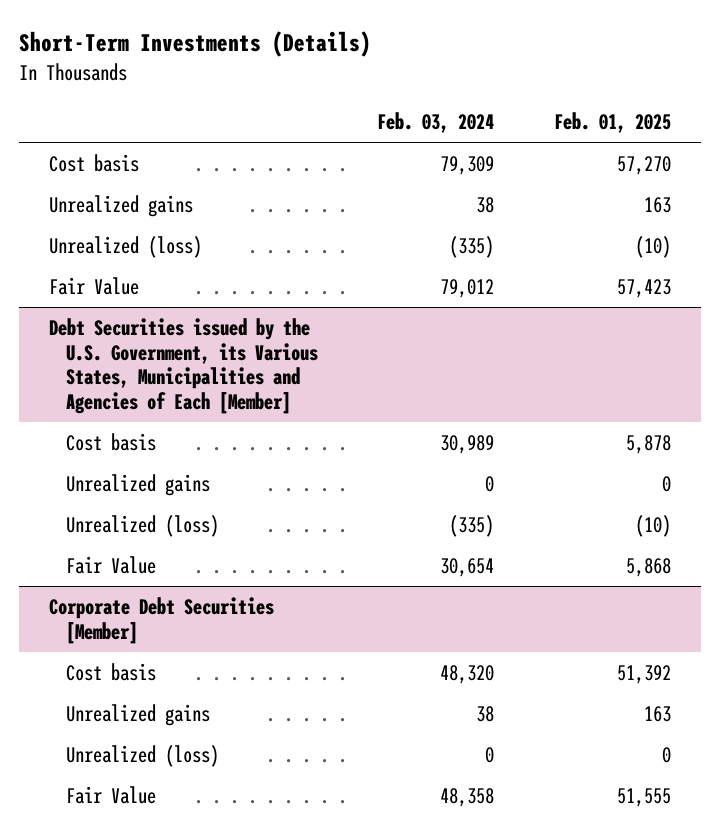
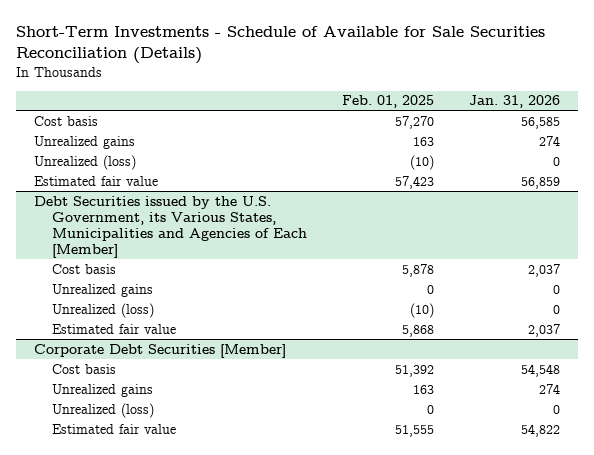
[18,31,371,58] Short-Term Investments (Details) -> [15,26,545,65] Short-Term Investments - Schedule of Available for Sale Securities Reconciliation (Details)
[377,111,495,133] Feb. 03, 2024 -> none
none -> [469,95,561,109] Jan. 31, 2026
[48,277,139,296] Fair Value -> [33,175,158,186] Estimated fair value
[65,556,156,575] Fair Value -> [51,323,176,334] Estimated fair value
[65,786,156,805] Fair Value -> [51,423,176,434] Estimated fair value

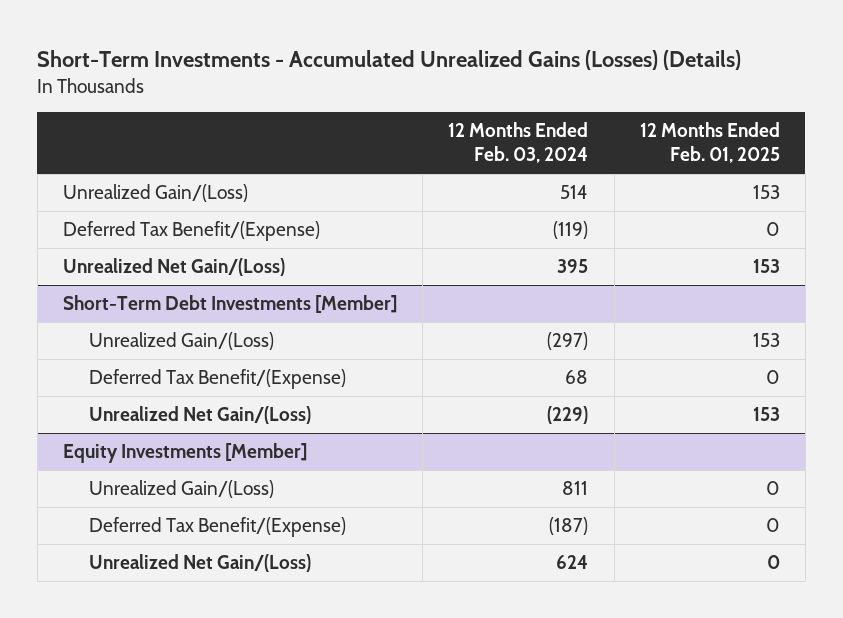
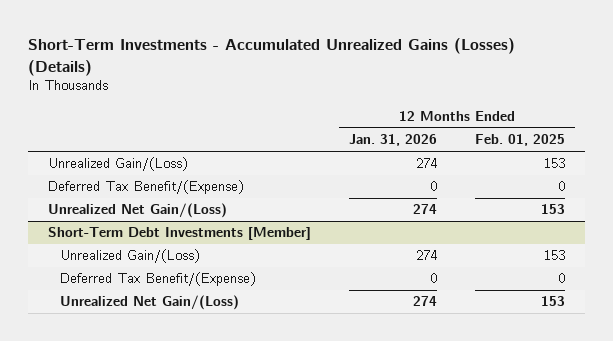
[448,122,589,164] 12 Months Ended Feb. 03, 2024 -> none
none -> [348,134,437,147] Jan. 31, 2026
[62,443,307,464] Equity Investments [Member] -> none
[89,480,275,499] Unrealized Gain/(Loss) -> none
[89,517,347,538] Deferred Tax Benefit/(Expense) -> none
[89,554,312,573] Unrealized Net Gain/(Loss) -> none

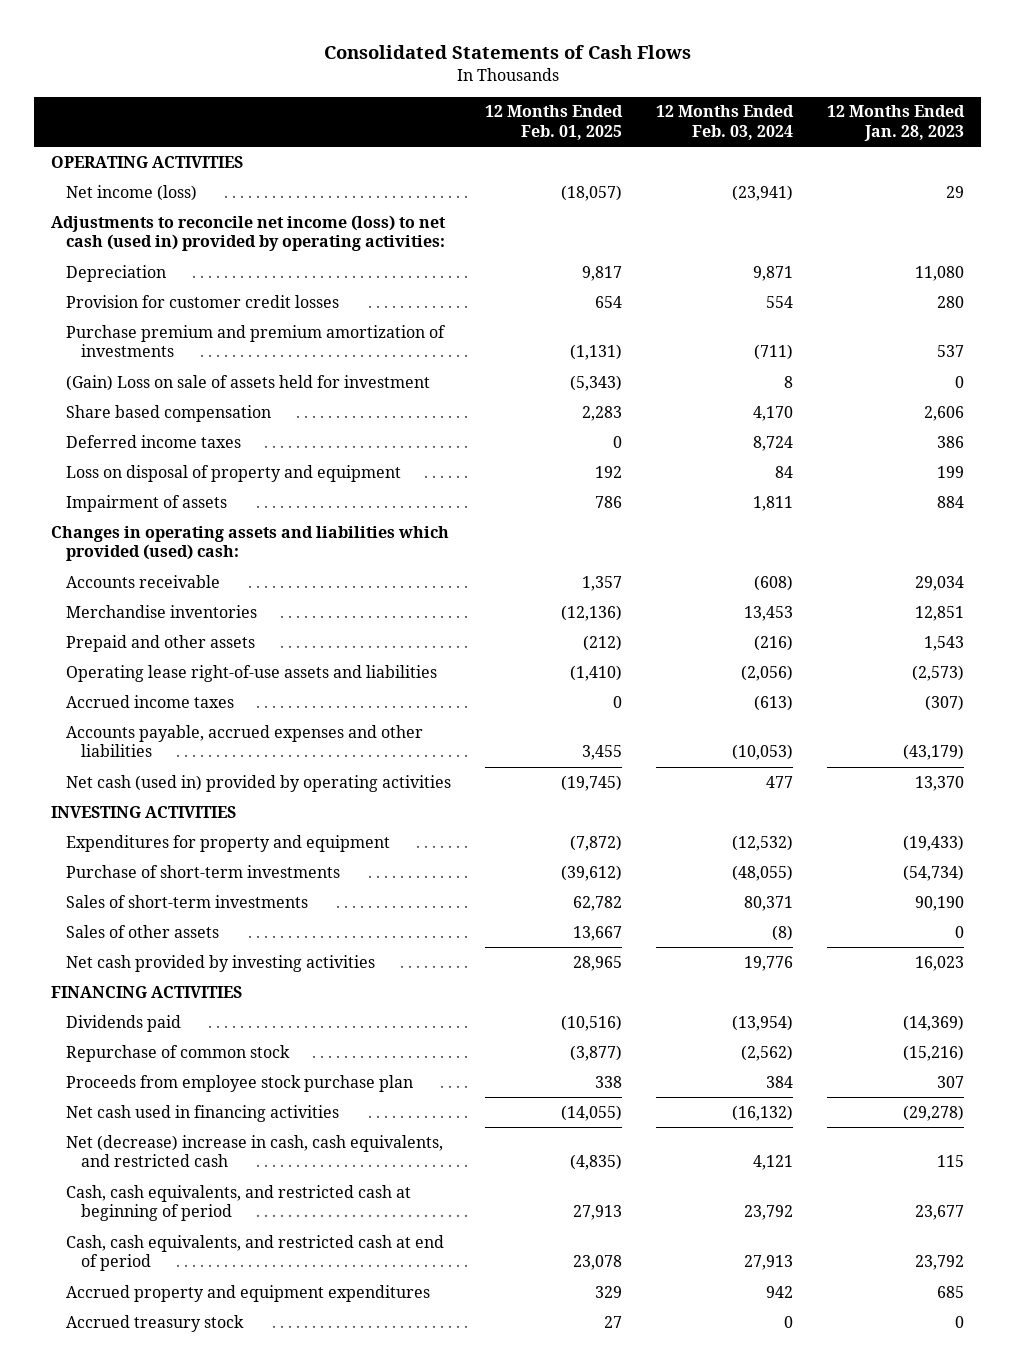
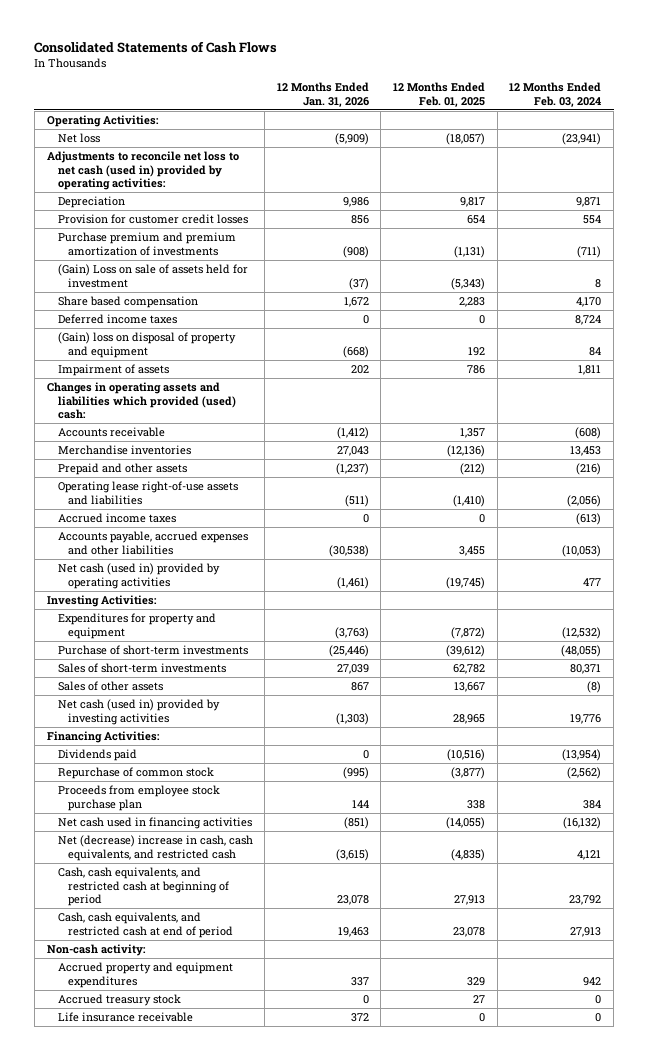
[827,105,966,141] 12 Months Ended Jan. 28, 2023 -> none
none -> [276,82,369,107] 12 Months Ended Jan. 31, 2026
[51,155,244,168] OPERATING ACTIVITIES -> [46,115,159,128] Operating Activities:
[65,184,197,201] Net income (loss) -> [57,133,100,144] Net loss
[51,214,447,252] Adjustments to reconcile net income (loss) to net cash (used in) provided by operating activities: -> [46,151,239,191] Adjustments to reconcile net loss to net cash (used in) provided by operating activities:
[65,464,401,482] Loss on disposal of property and equipment -> [57,332,236,358] (Gain) loss on disposal of property and equipment
[51,805,237,818] INVESTING ACTIVITIES -> [46,595,157,608] Investing Activities:
[65,954,375,972] Net cash provided by investing activities -> [57,699,220,725] Net cash (used in) provided by investing activities
[51,985,243,998] FINANCING ACTIVITIES -> [46,731,160,744] Financing Activities:
none -> [46,944,146,957] Non-cash activity:
none -> [57,1012,193,1023] Life insurance receivable

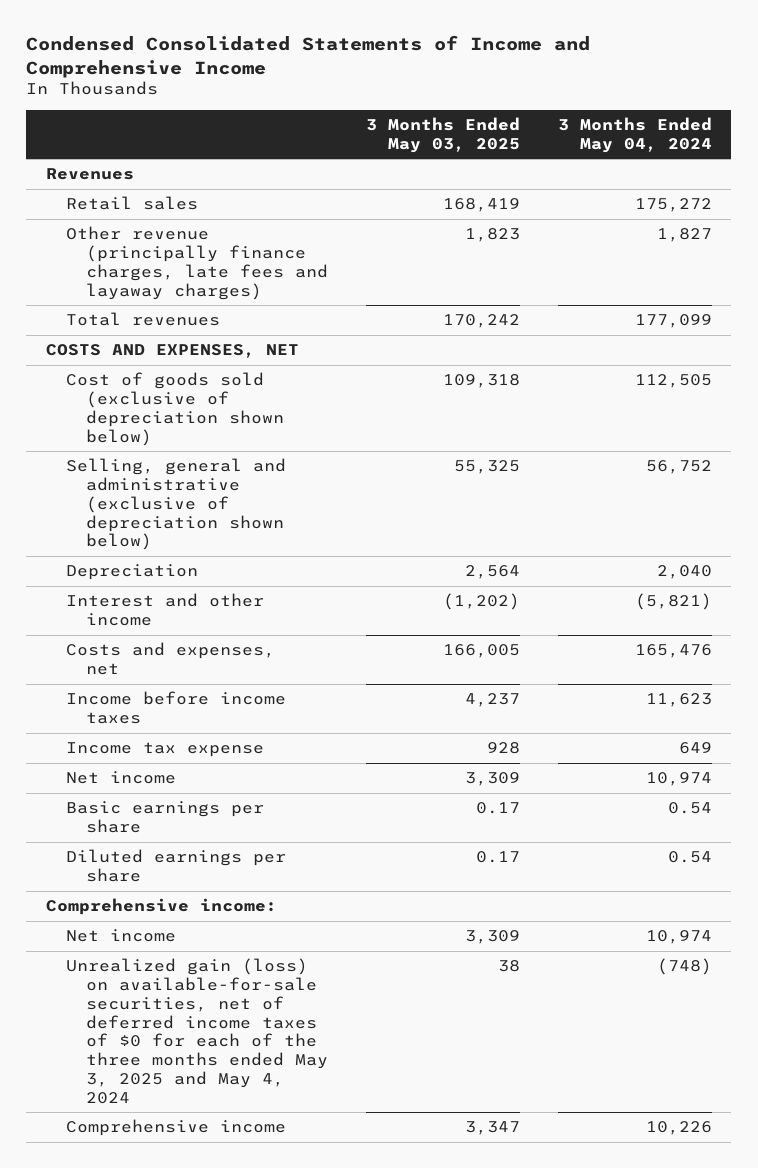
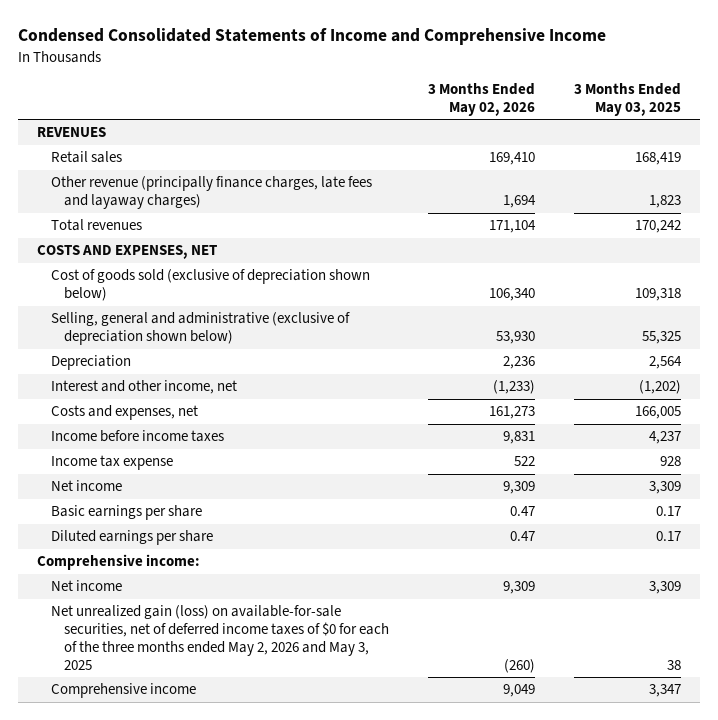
[558,116,713,153] 3 Months Ended May 04, 2024 -> none
none -> [428,82,536,116] 3 Months Ended May 02, 2026
[45,168,134,181] Revenues -> [37,127,107,138] REVENUES
[65,593,264,627] Interest and other income -> [50,380,237,395] Interest and other income, net
[65,958,328,1104] Unrealized gain (loss) on available-for-sale securities, net of deferred income taxes of $0 for each of the three months ended May 3, 2025 and May 4, 2024 -> [50,605,390,670] Net unrealized gain (loss) on available-for-sale securities, net of deferred income taxes of $0 for each of the three months ended May 2, 2026 and May 3, 2025

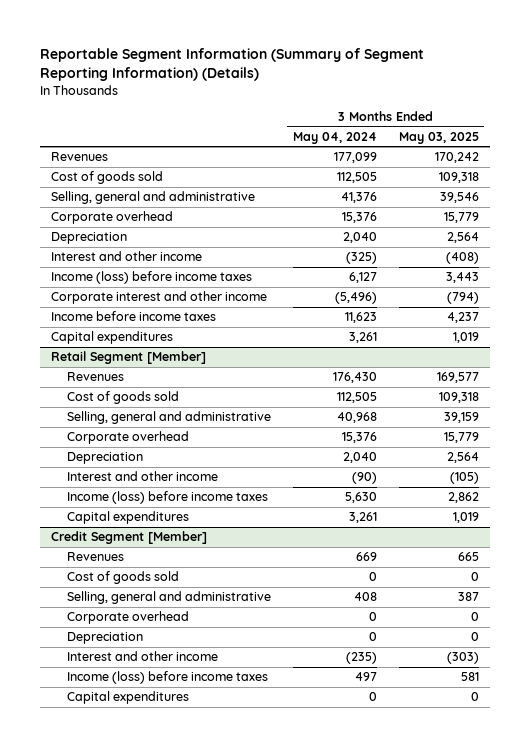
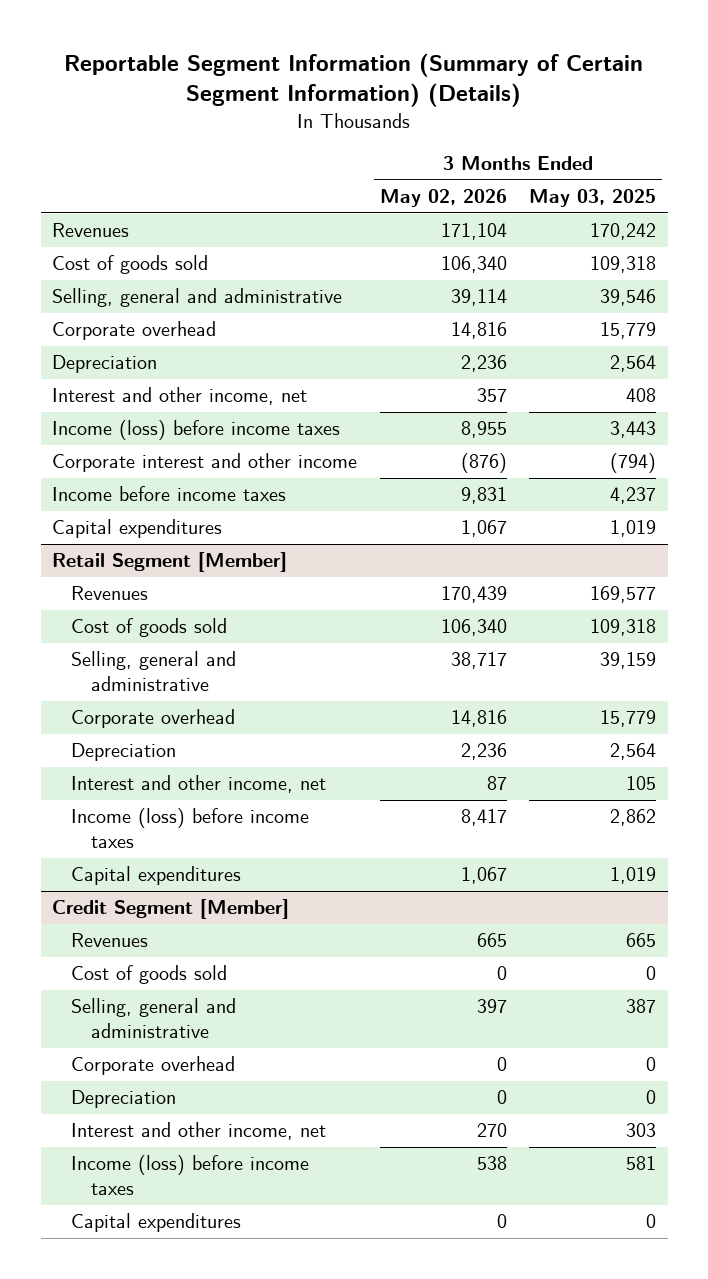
[39,47,424,82] Reportable Segment Information (Summary of Segment Reporting Information) (Details) -> [64,52,644,108] Reportable Segment Information (Summary of Certain Segment Information) (Details)
[292,132,377,145] May 04, 2024 -> none
none -> [379,189,507,208] May 02, 2026
[50,251,202,262] Interest and other income -> [51,387,307,406] Interest and other income, net
[445,252,479,265] (408) -> [626,388,657,403] 408
[66,471,218,482] Interest and other income -> [71,775,327,794] Interest and other income, net
[449,472,479,485] (105) -> [626,776,657,791] 105
[66,651,218,662] Interest and other income -> [71,1122,327,1141] Interest and other income, net
[446,652,479,665] (303) -> [626,1123,657,1138] 303

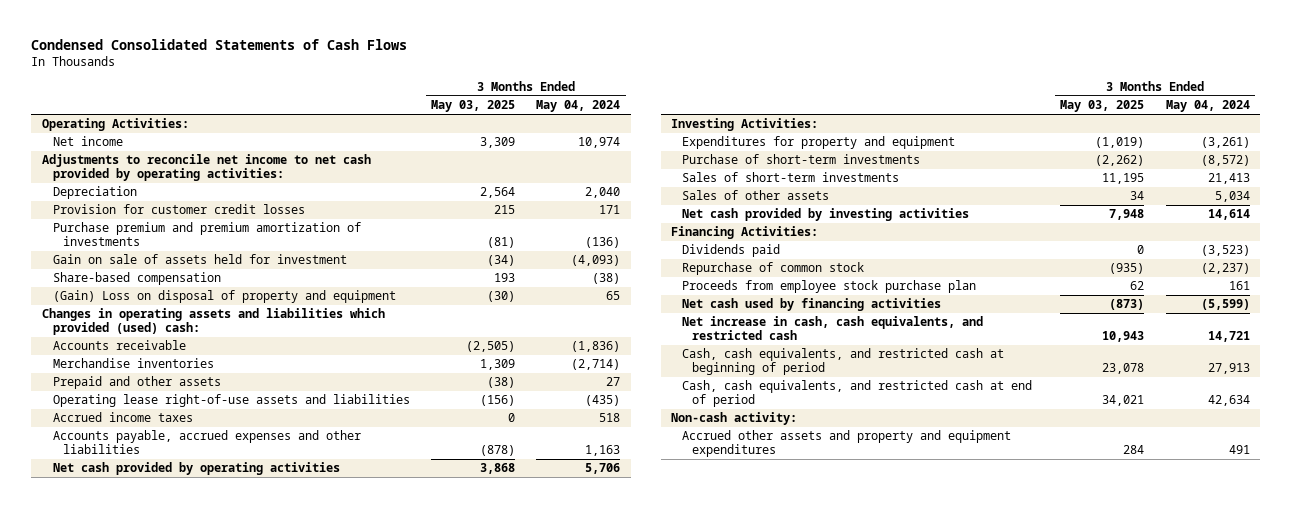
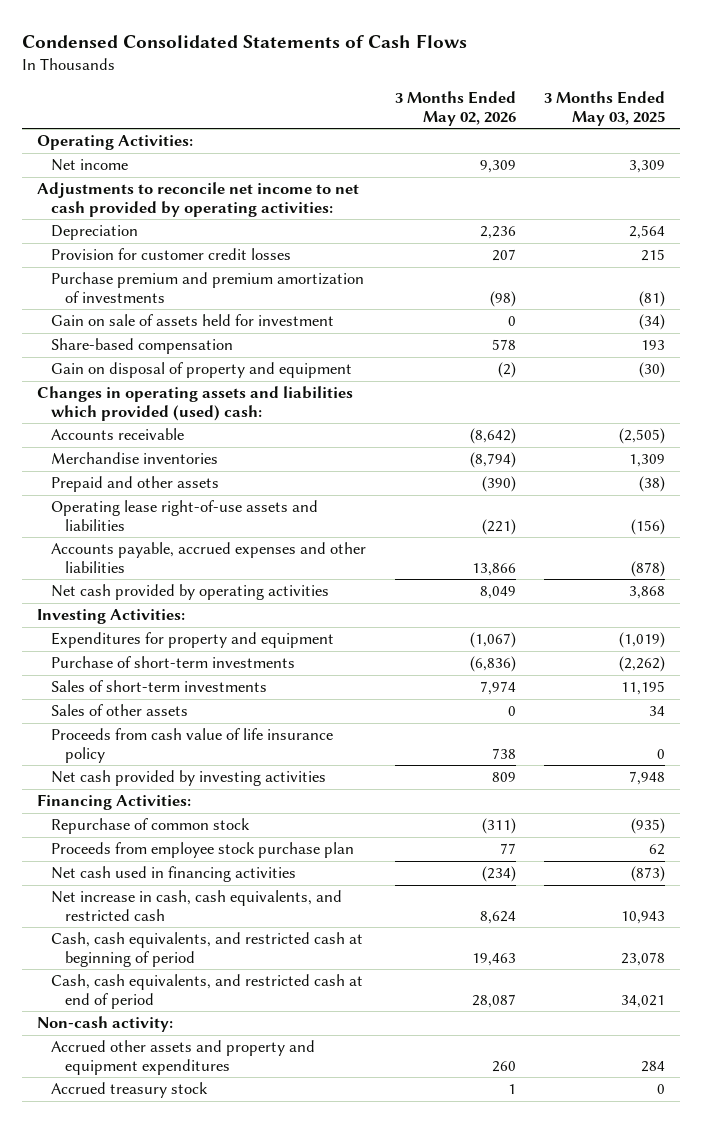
[536,100,621,113] May 04, 2024 -> none
none -> [394,91,516,127] 3 Months Ended May 02, 2026
[52,290,396,304] (Gain) Loss on disposal of property and equipment -> [50,362,352,379] Gain on disposal of property and equipment
[52,412,193,423] Accrued income taxes -> none
none -> [50,728,333,763] Proceeds from cash value of life insurance policy
[681,244,780,258] Dividends paid -> none
[681,298,941,312] Net cash used by financing activities -> [50,866,296,883] Net cash used in financing activities
none -> [50,1082,208,1099] Accrued treasury stock

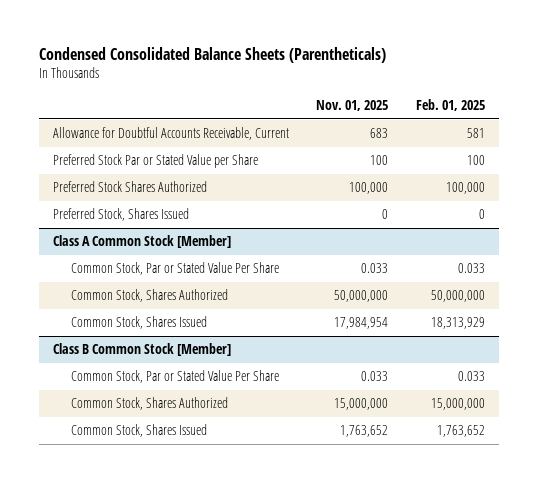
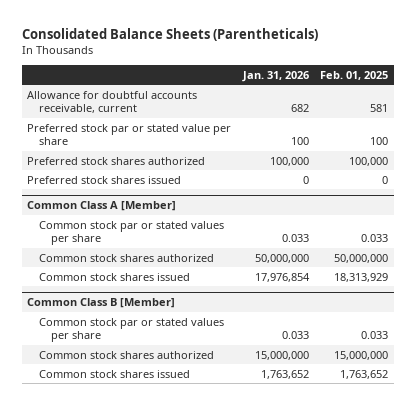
[38,46,386,63] Condensed Consolidated Balance Sheets (Parentheticals) -> [21,28,318,42] Consolidated Balance Sheets (Parentheticals)
[316,100,389,112] Nov. 01, 2025 -> none
none -> [241,70,309,82] Jan. 31, 2026
[52,127,289,141] Allowance for Doubtful Accounts Receivable, Current -> [27,90,198,114] Allowance for doubtful accounts receivable, current
[52,154,258,169] Preferred Stock Par or Stated Value per Share -> [27,123,232,146] Preferred stock par or stated value per share
[52,181,207,193] Preferred Stock Shares Authorized -> [27,156,206,165] Preferred stock shares authorized
[52,208,189,222] Preferred Stock, Shares Issued -> [27,175,182,184] Preferred stock shares issued
[52,235,231,249] Class A Common Stock [Member] -> [27,201,177,212] Common Class A [Member]
[70,262,279,276] Common Stock, Par or Stated Value Per Share -> [39,220,225,246] Common stock par or stated values per share
[70,289,228,303] Common Stock, Shares Authorized -> [39,253,215,262] Common stock shares authorized
[70,316,207,330] Common Stock, Shares Issued -> [39,272,191,281] Common stock shares issued
[52,343,231,357] Class B Common Stock [Member] -> [27,298,176,309] Common Class B [Member]
[70,370,279,384] Common Stock, Par or Stated Value Per Share -> [39,317,225,343] Common stock par or stated values per share
[70,397,228,411] Common Stock, Shares Authorized -> [39,350,215,359] Common stock shares authorized
[70,424,207,438] Common Stock, Shares Issued -> [39,369,191,378] Common stock shares issued

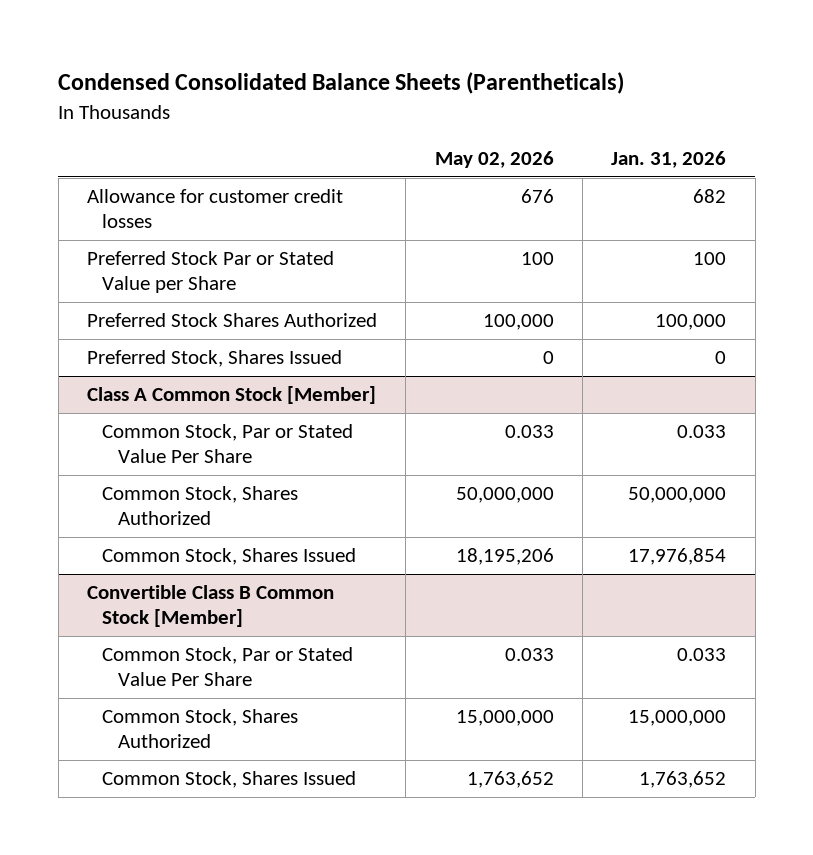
[21,28,318,42] Consolidated Balance Sheets (Parentheticals) -> [58,72,625,95] Condensed Consolidated Balance Sheets (Parentheticals)
[320,70,389,80] Feb. 01, 2025 -> none
none -> [434,150,554,168] May 02, 2026
[27,90,198,114] Allowance for doubtful accounts receivable, current -> [86,189,343,229] Allowance for customer credit losses
[27,123,232,146] Preferred stock par or stated value per share -> [86,251,334,294] Preferred Stock Par or Stated Value per Share
[27,156,206,165] Preferred stock shares authorized -> [86,313,377,328] Preferred Stock Shares Authorized
[27,175,182,184] Preferred stock shares issued -> [86,350,342,368] Preferred Stock, Shares Issued
[27,201,177,212] Common Class A [Member] -> [86,386,376,405] Class A Common Stock [Member]
[39,220,225,246] Common stock par or stated values per share -> [102,424,354,464] Common Stock, Par or Stated Value Per Share
[39,253,215,262] Common stock shares authorized -> [102,486,299,526] Common Stock, Shares Authorized
[39,272,191,281] Common stock shares issued -> [102,548,357,566] Common Stock, Shares Issued
[27,298,176,309] Common Class B [Member] -> [86,585,334,628] Convertible Class B Common Stock [Member]
[39,317,225,343] Common stock par or stated values per share -> [102,647,354,687] Common Stock, Par or Stated Value Per Share
[39,350,215,359] Common stock shares authorized -> [102,709,299,749] Common Stock, Shares Authorized
[39,369,191,378] Common stock shares issued -> [102,771,357,789] Common Stock, Shares Issued

